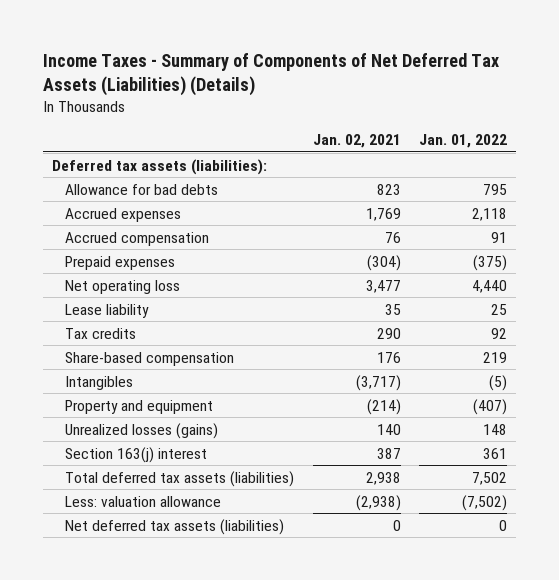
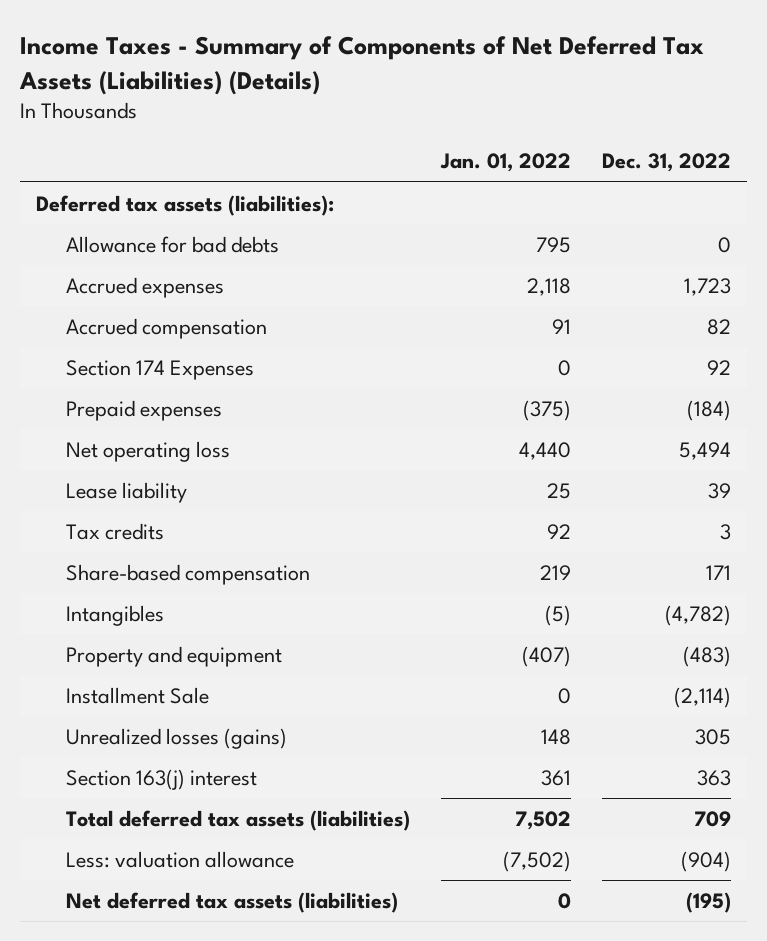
[312,134,401,149] Jan. 02, 2021 -> none
none -> [601,153,731,173] Dec. 31, 2022
none -> [65,359,254,380] Section 174 Expenses
none -> [65,686,209,704] Installment Sale

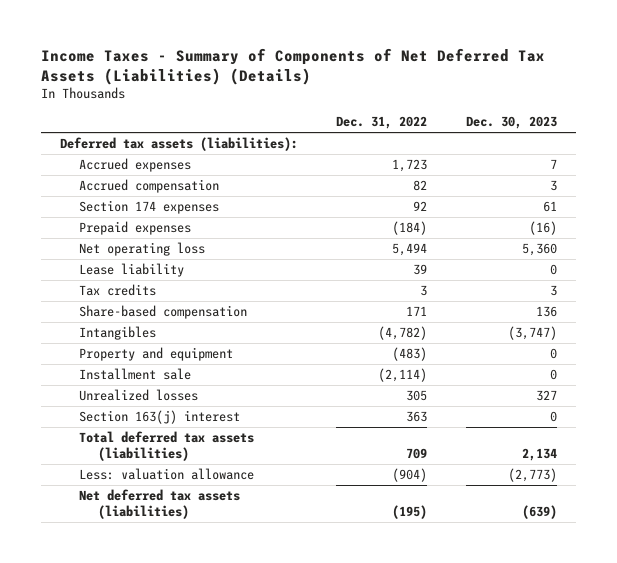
[439,153,571,173] Jan. 01, 2022 -> none
none -> [465,116,557,130] Dec. 30, 2023
[65,235,279,253] Allowance for bad debts -> none
[65,359,254,380] Section 174 Expenses -> [79,199,220,214] Section 174 expenses
[65,686,209,704] Installment Sale -> [79,367,192,380] Installment sale
[65,727,287,749] Unrealized losses (gains) -> [79,388,199,401] Unrealized losses

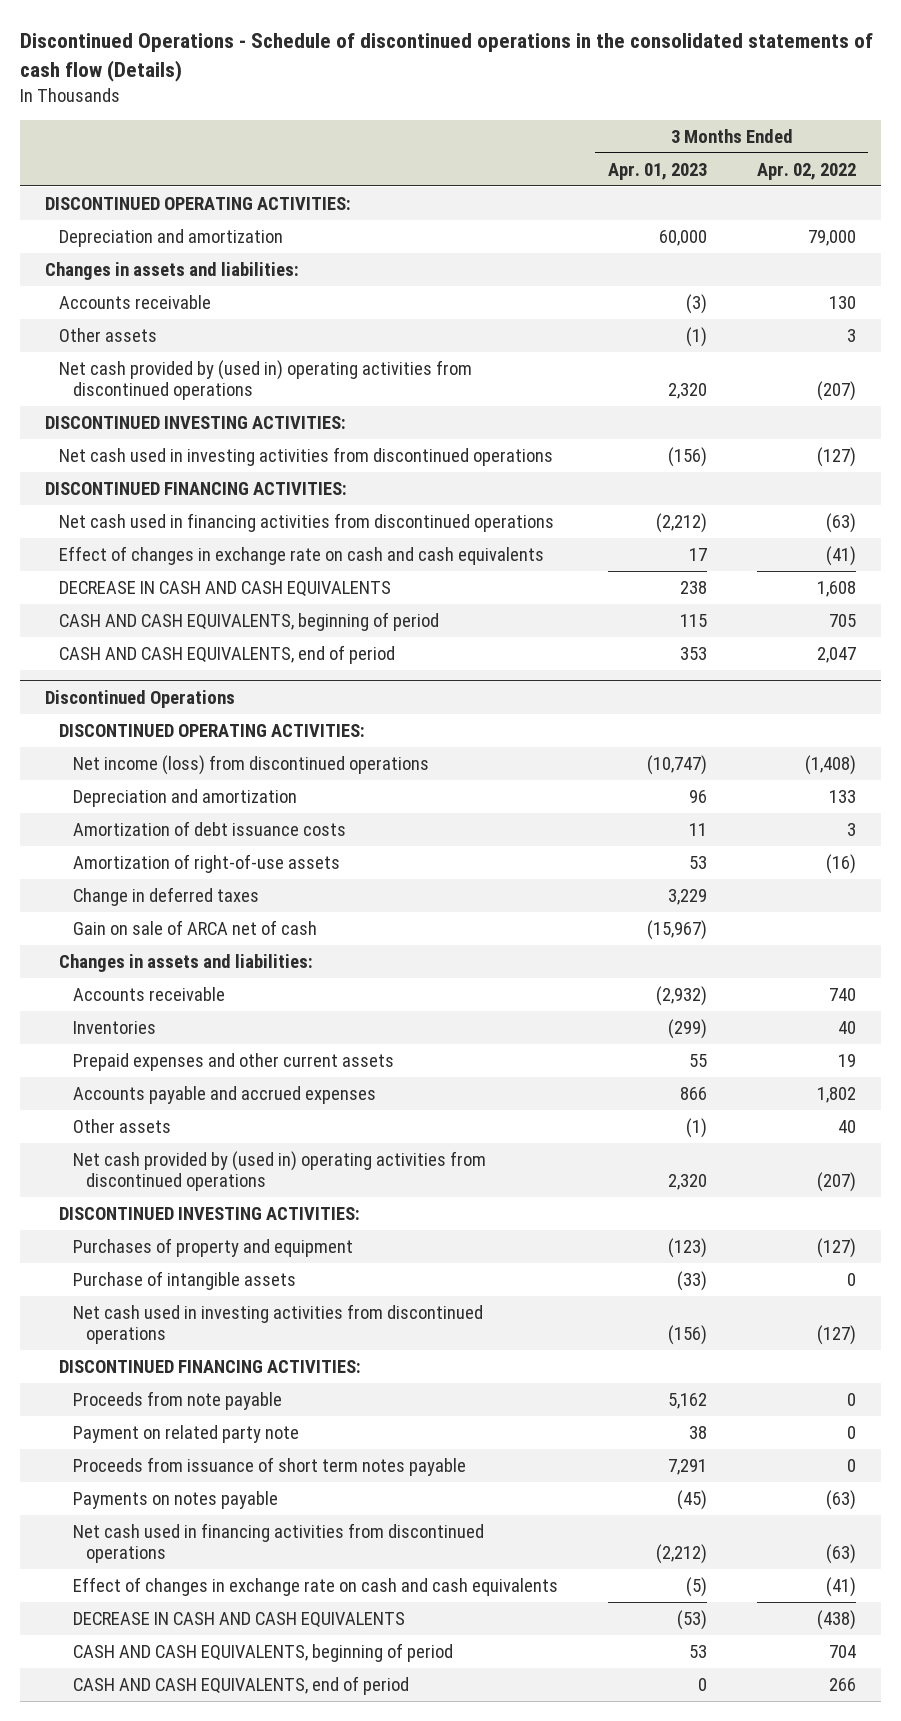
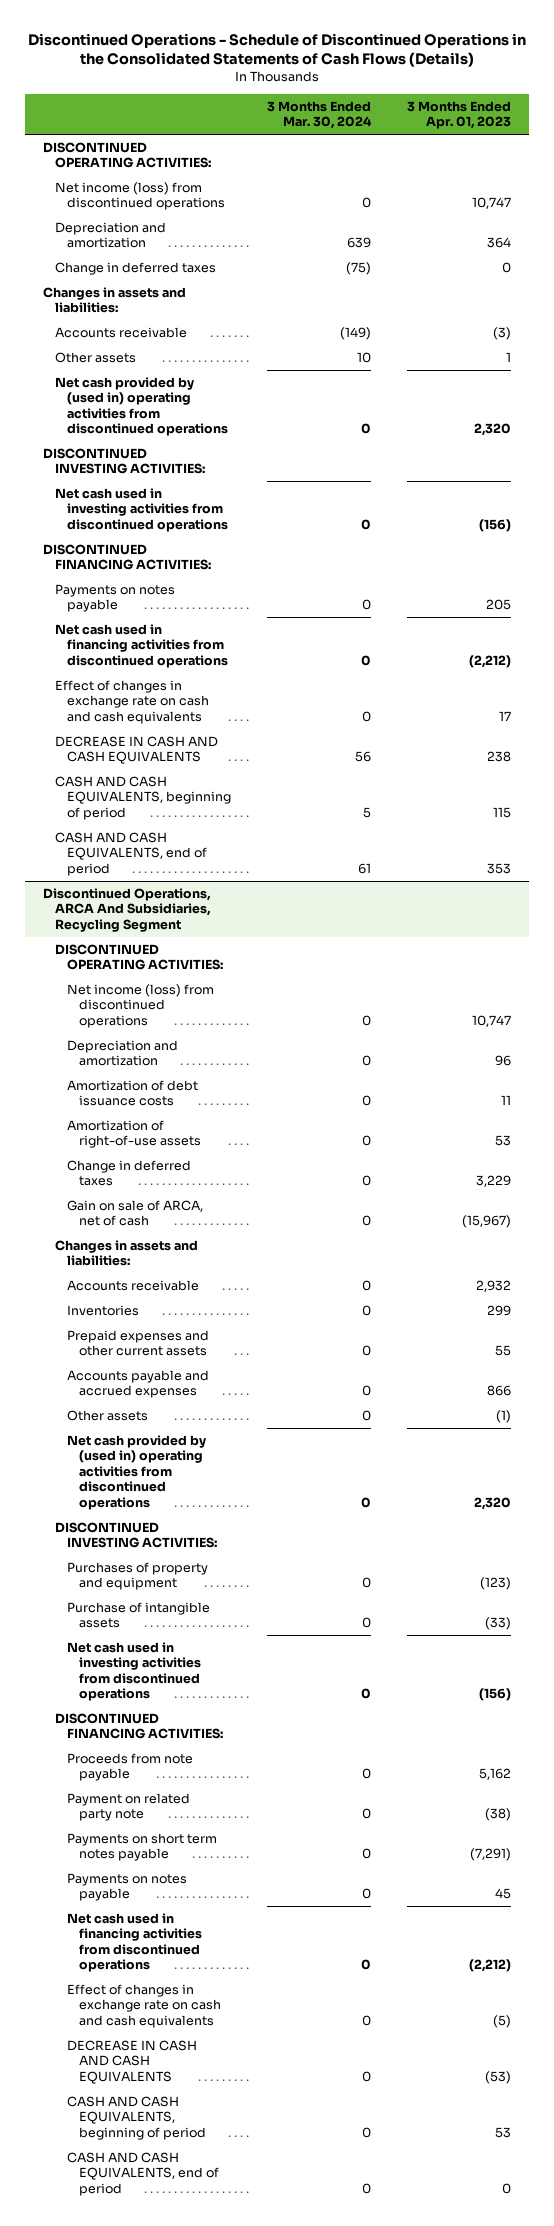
[20,33,874,82] Discontinued Operations - Schedule of discontinued operations in the consolidated statements of cash flow (Details) -> [28,32,527,68] Discontinued Operations - Schedule of Discontinued Operations in the Consolidated Statements of Cash Flows (Details)
[756,162,856,180] Apr. 02, 2022 -> none
none -> [267,100,373,130] 3 Months Ended Mar. 30, 2024
none -> [55,181,226,211] Net income (loss) from discontinued operations
[658,229,707,246] 60,000 -> [486,237,511,249] 364
none -> [55,261,217,275] Change in deferred taxes
[685,326,707,347] (1) -> [505,351,511,362] 1
none -> [55,583,176,613] Payments on notes payable
[45,689,236,708] Discontinued Operations -> none
none -> [43,887,212,932] Discontinued Operations, ARCA And Subsidiaries, Recycling Segment
[646,754,707,775] (10,747) -> [471,1014,511,1027] 10,747
[72,919,317,935] Gain on sale of ARCA net of cash -> [67,1199,204,1227] Gain on sale of ARCA, net of cash
[655,985,707,1006] (2,932) -> [475,1279,511,1292] 2,932
[667,1018,707,1039] (299) -> [486,1304,511,1316] 299
[72,1456,466,1476] Proceeds from issuance of short term notes payable -> none
[688,1425,707,1439] 38 -> [484,1808,511,1822] (38)
none -> [67,1832,218,1862] Payments on short term notes payable
[676,1489,707,1510] (45) -> [494,1888,511,1900] 45

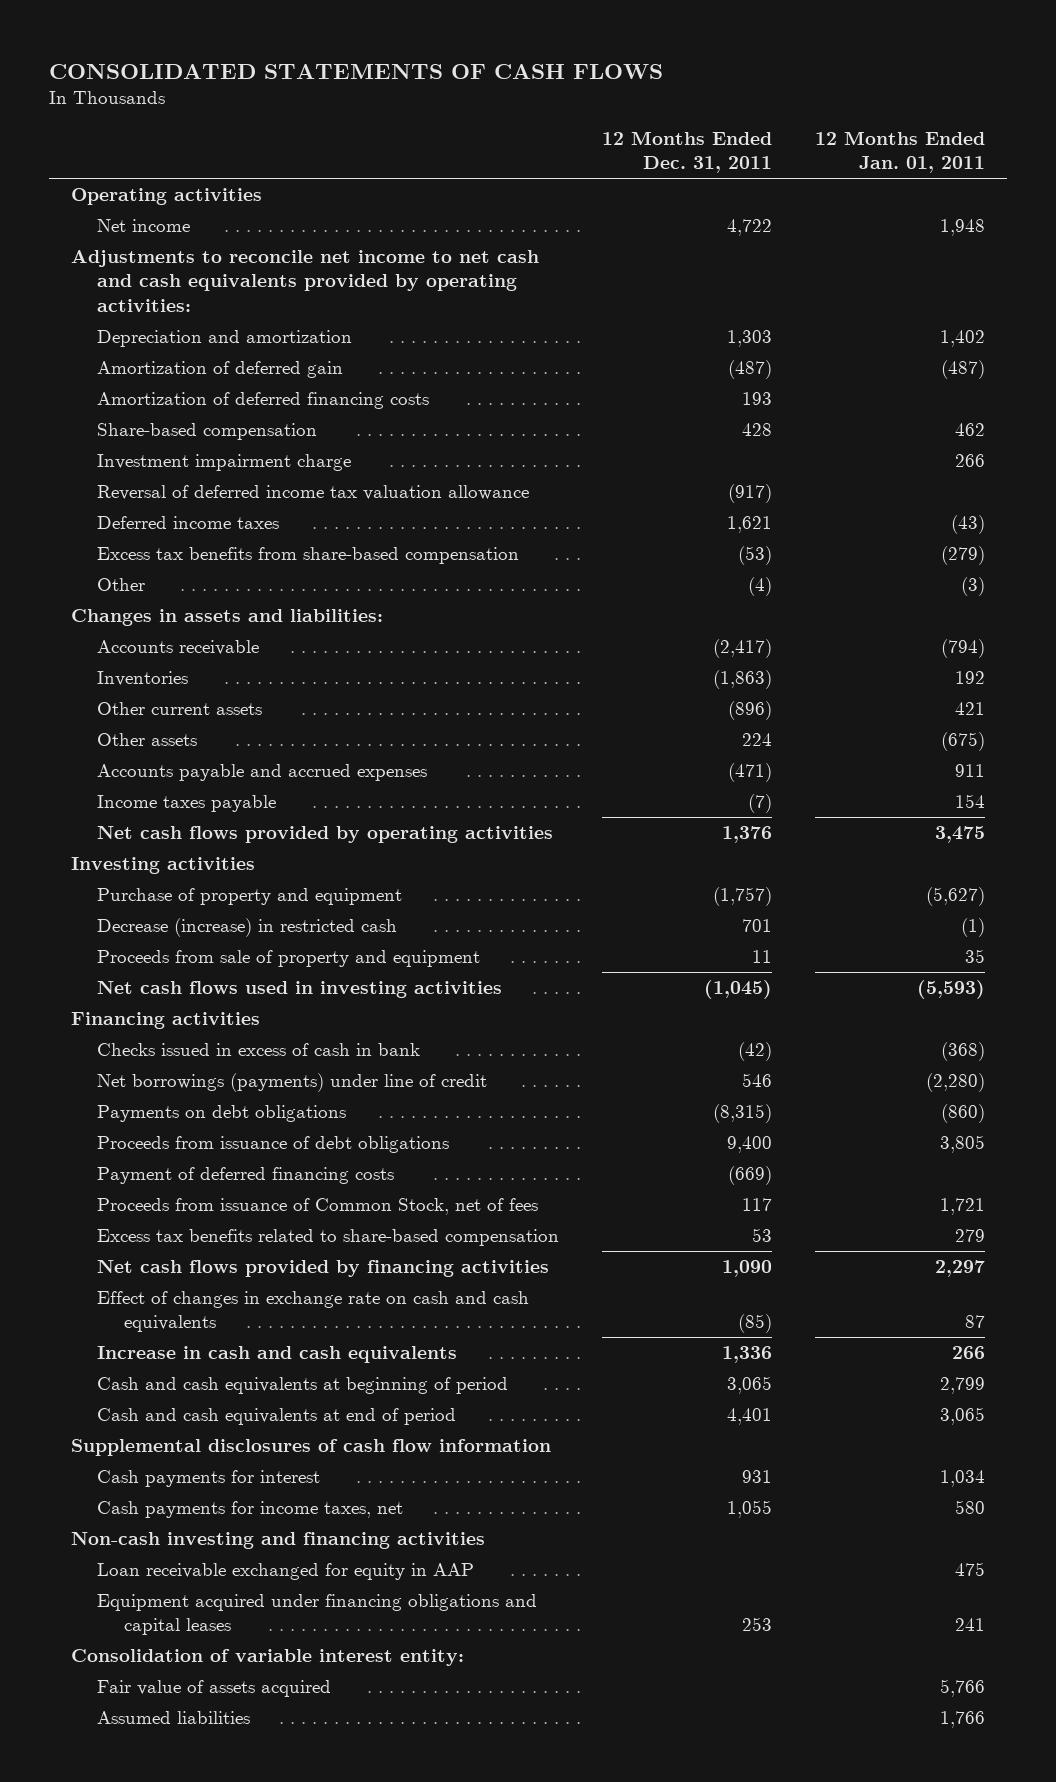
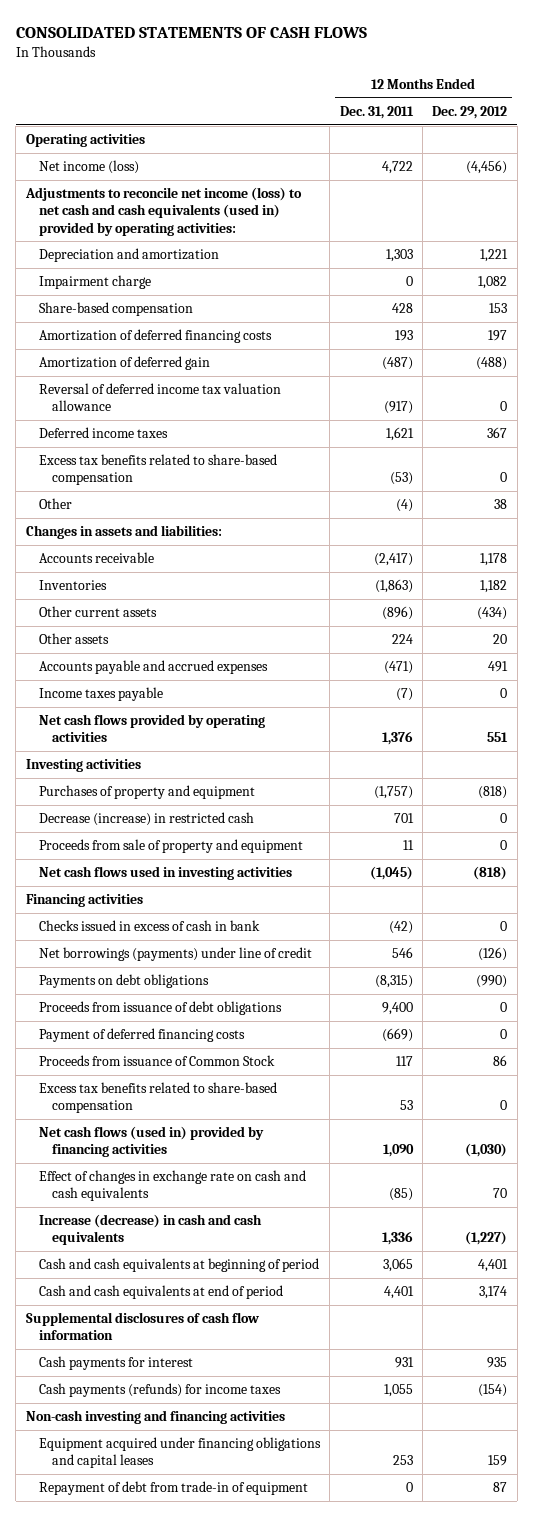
[815,130,986,174] 12 Months Ended Jan. 01, 2011 -> none
none -> [432,106,508,120] Dec. 29, 2012
[97,218,191,232] Net income -> [38,160,139,175] Net income (loss)
[70,249,539,312] Adjustments to reconcile net income to net cash and cash equivalents provided by operating activities: -> [24,187,302,236] Adjustments to reconcile net income (loss) to net cash and cash equivalents (used in) provided by operating activities:
none -> [38,275,151,290] Impairment charge
[97,453,352,471] Investment impairment charge -> none
[97,391,430,409] Amortization of deferred financing costs -> [38,329,272,344] Amortization of deferred financing costs
[97,360,344,378] Amortization of deferred gain -> [38,356,210,371] Amortization of deferred gain
[97,546,520,564] Excess tax benefits from share-based compensation -> [38,454,277,486] Excess tax benefits related to share-based compensation
[97,887,403,905] Purchase of property and equipment -> [38,785,255,800] Purchases of property and equipment
[97,1197,539,1215] Proceeds from issuance of Common Stock, net of fees -> [38,1055,275,1067] Proceeds from issuance of Common Stock
[97,1259,550,1277] Net cash flows provided by financing activities -> [38,1126,264,1158] Net cash flows (used in) provided by financing activities
[97,1345,458,1363] Increase in cash and cash equivalents -> [38,1214,262,1246] Increase (decrease) in cash and cash equivalents
[97,1500,404,1518] Cash payments for income taxes, net -> [38,1383,281,1398] Cash payments (refunds) for income taxes
[97,1562,475,1580] Loan receivable exchanged for equity in AAP -> none
[70,1648,464,1666] Consolidation of variable interest entity: -> none
[97,1679,332,1697] Fair value of assets acquired -> none
[97,1710,251,1724] Assumed liabilities -> none
none -> [38,1481,308,1496] Repayment of debt from trade-in of equipment

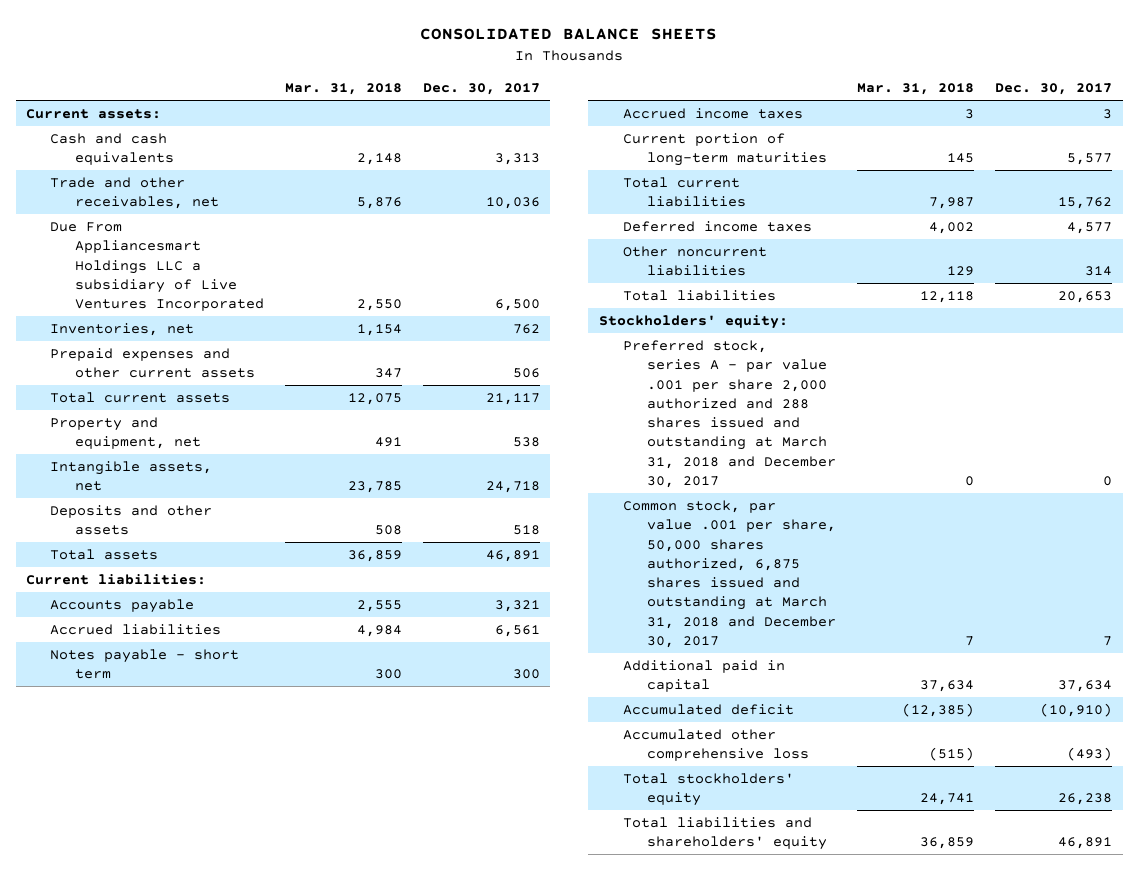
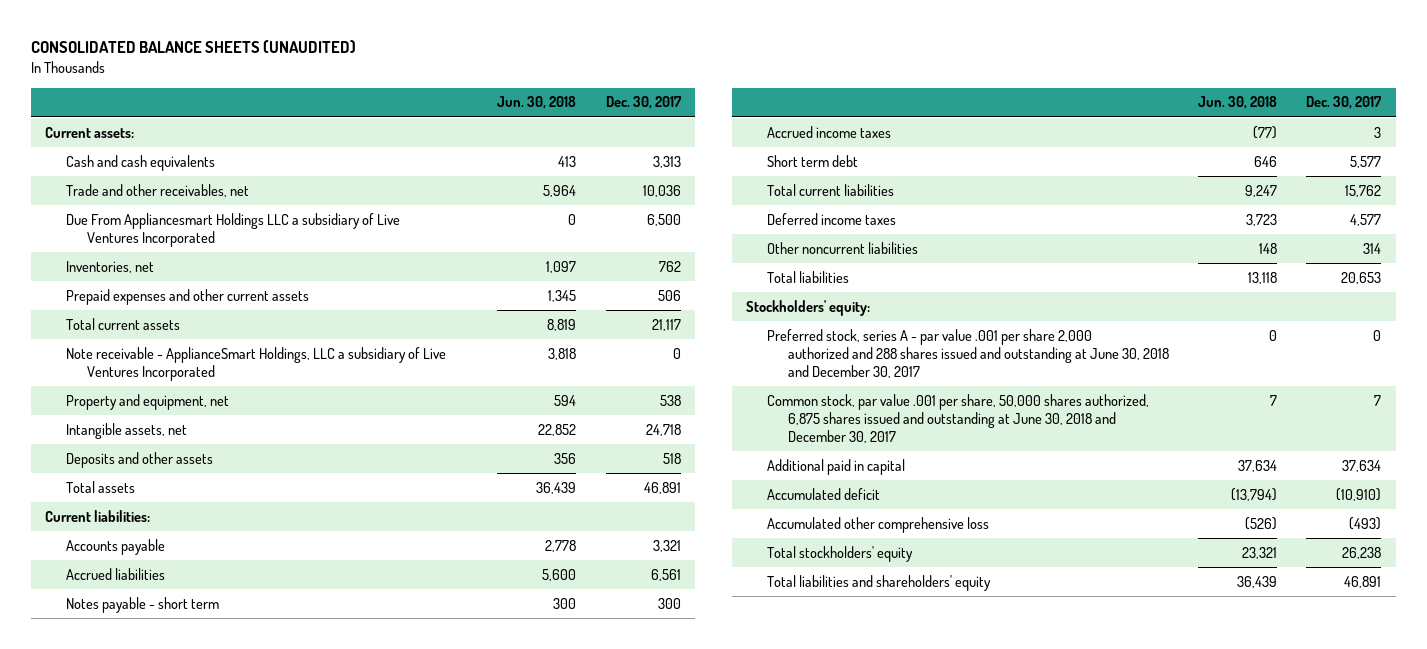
[420,28,718,41] CONSOLIDATED BALANCE SHEETS -> [30,40,356,54] CONSOLIDATED BALANCE SHEETS (UNAUDITED)
[284,83,402,96] Mar. 31, 2018 -> none
none -> [497,96,577,110] Jun. 30, 2018
none -> [66,346,447,381] Note receivable - ApplianceSmart Holdings, LLC a subsidiary of Live Ventures Incorporated
[623,133,828,167] Current portion of long-term maturities -> [767,154,859,167] Short term debt
[623,340,837,488] Preferred stock, series A - par value .001 per share 2,000 authorized and 288 shares issued and outstanding at March 31, 2018 and December 30, 2017 -> [767,328,1169,378] Preferred stock, series A - par value .001 per share 2,000 authorized and 288 shares issued and outstanding at June 30, 2018 and December 30, 2017
[623,500,837,648] Common stock, par value .001 per share, 50,000 shares authorized, 6,875 shares issued and outstanding at March 31, 2018 and December 30, 2017 -> [767,393,1150,443] Common stock, par value .001 per share, 50,000 shares authorized, 6,875 shares issued and outstanding at June 30, 2018 and December 30, 2017

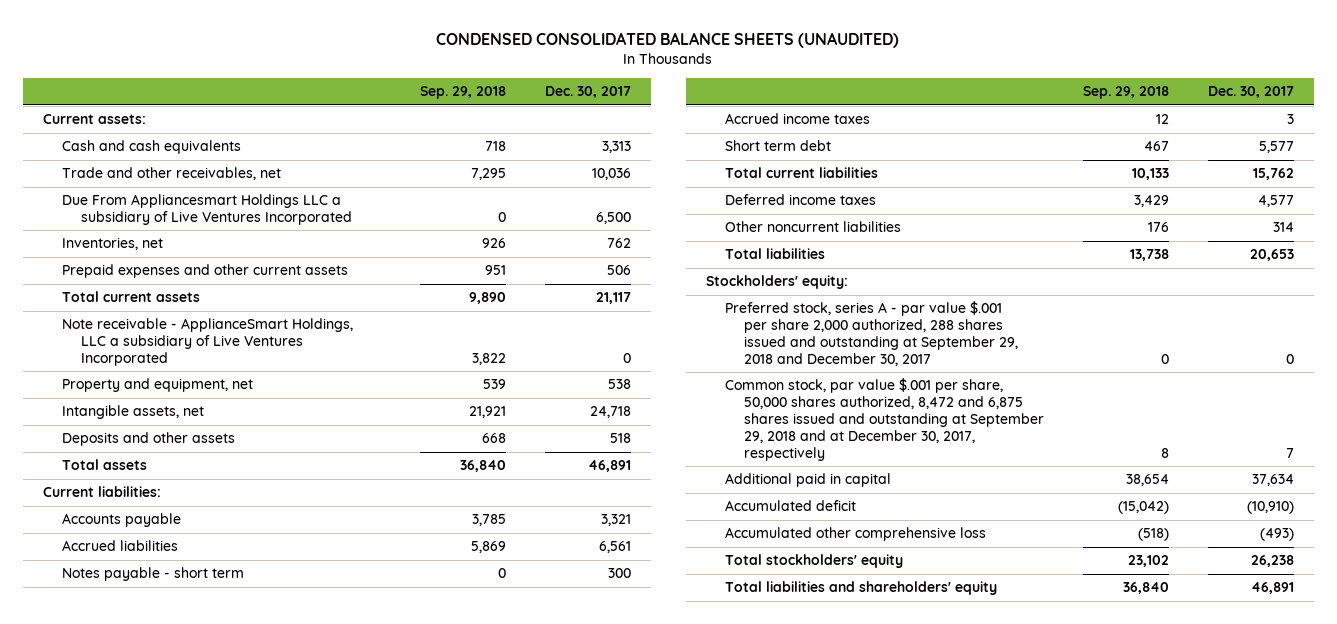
[30,40,356,54] CONSOLIDATED BALANCE SHEETS (UNAUDITED) -> [436,32,900,49] CONDENSED CONSOLIDATED BALANCE SHEETS (UNAUDITED)
[497,96,577,110] Jun. 30, 2018 -> none
none -> [420,86,507,100] Sep. 29, 2018
[767,328,1169,378] Preferred stock, series A - par value .001 per share 2,000 authorized and 288 shares issued and outstanding at June 30, 2018 and December 30, 2017 -> [724,301,1019,367] Preferred stock, series A - par value $.001 per share 2,000 authorized, 288 shares issued and outstanding at September 29, 2018 and December 30, 2017
[767,393,1150,443] Common stock, par value .001 per share, 50,000 shares authorized, 6,875 shares issued and outstanding at June 30, 2018 and December 30, 2017 -> [724,378,1045,462] Common stock, par value $.001 per share, 50,000 shares authorized, 8,472 and 6,875 shares issued and outstanding at September 29, 2018 and at December 30, 2017, respectively

